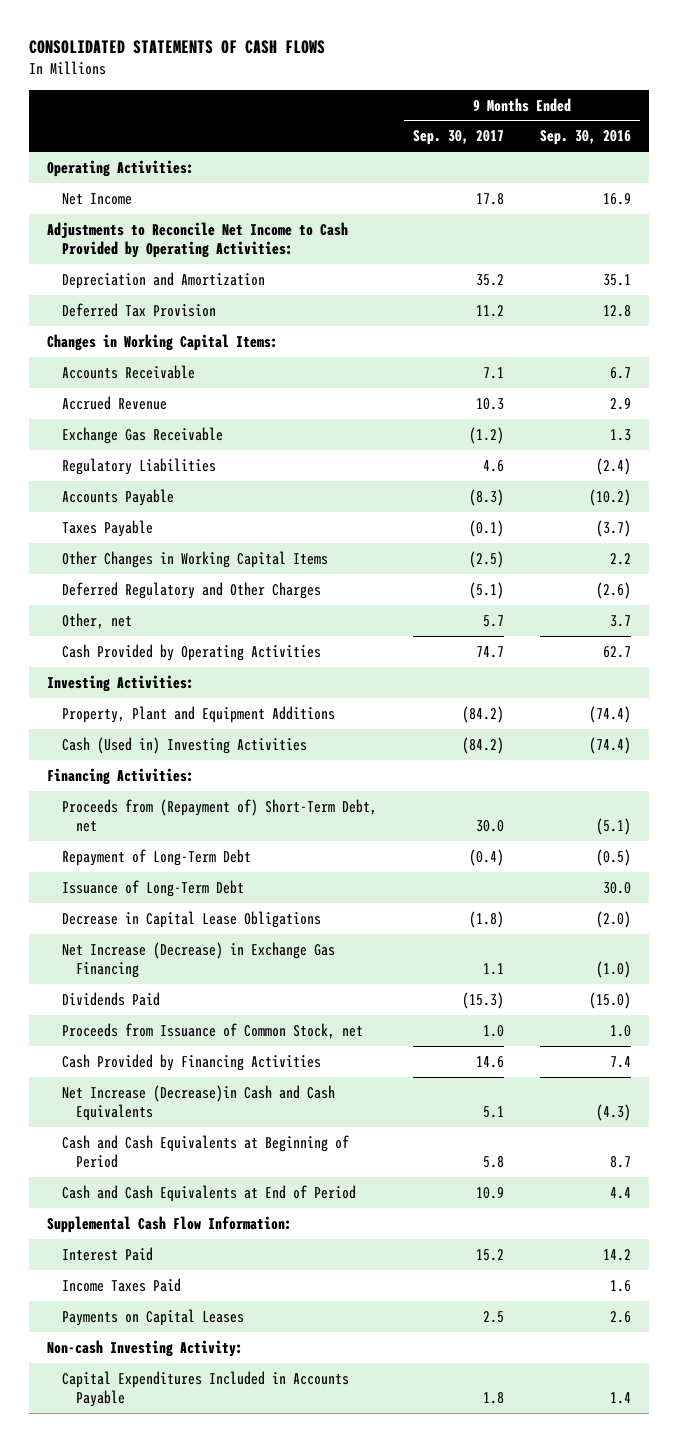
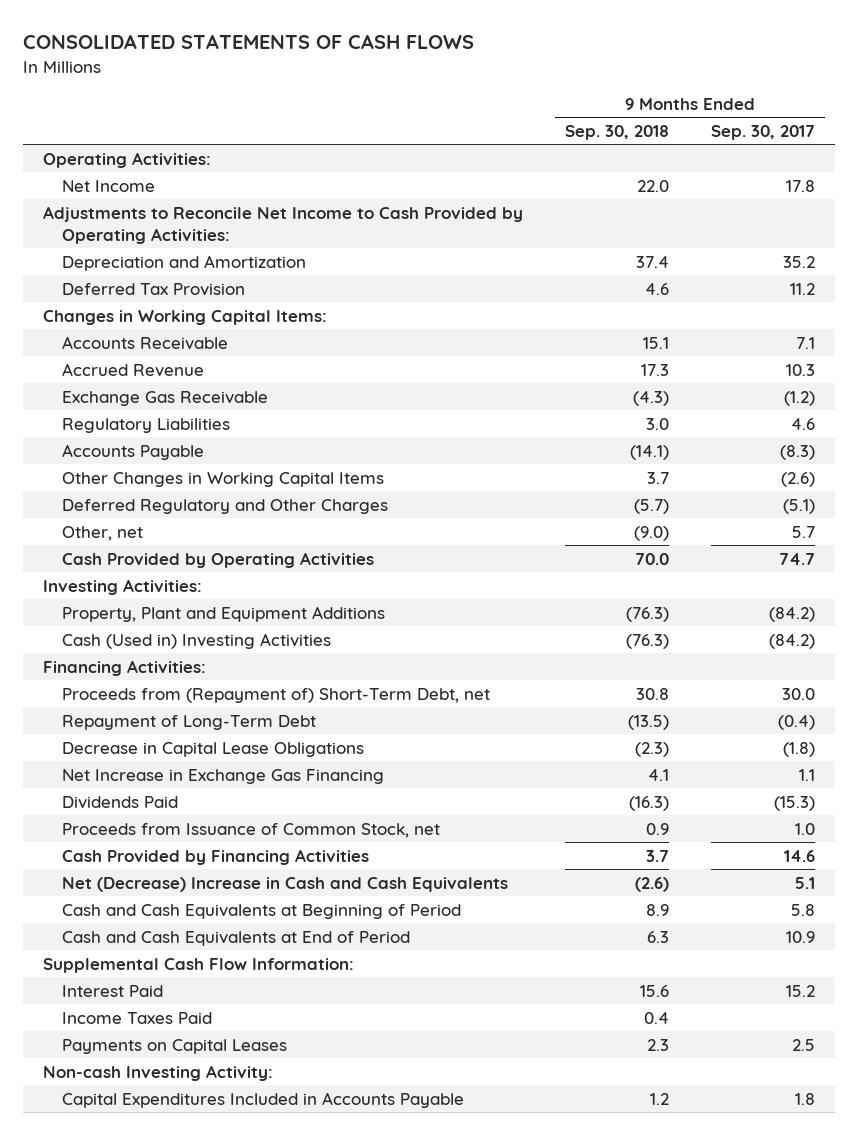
[540,130,632,146] Sep. 30, 2016 -> none
none -> [564,124,669,140] Sep. 30, 2018
[61,519,153,537] Taxes Payable -> none
[468,550,504,568] (2.5) -> [780,471,815,487] (2.6)
[61,879,244,897] Issuance of Long-Term Debt -> none
[61,941,335,979] Net Increase (Decrease) in Exchange Gas Financing -> [62,768,385,784] Net Increase in Exchange Gas Financing
[61,1084,335,1122] Net Increase (Decrease)in Cash and Cash Equivalents -> [62,876,509,892] Net (Decrease) Increase in Cash and Cash Equivalents

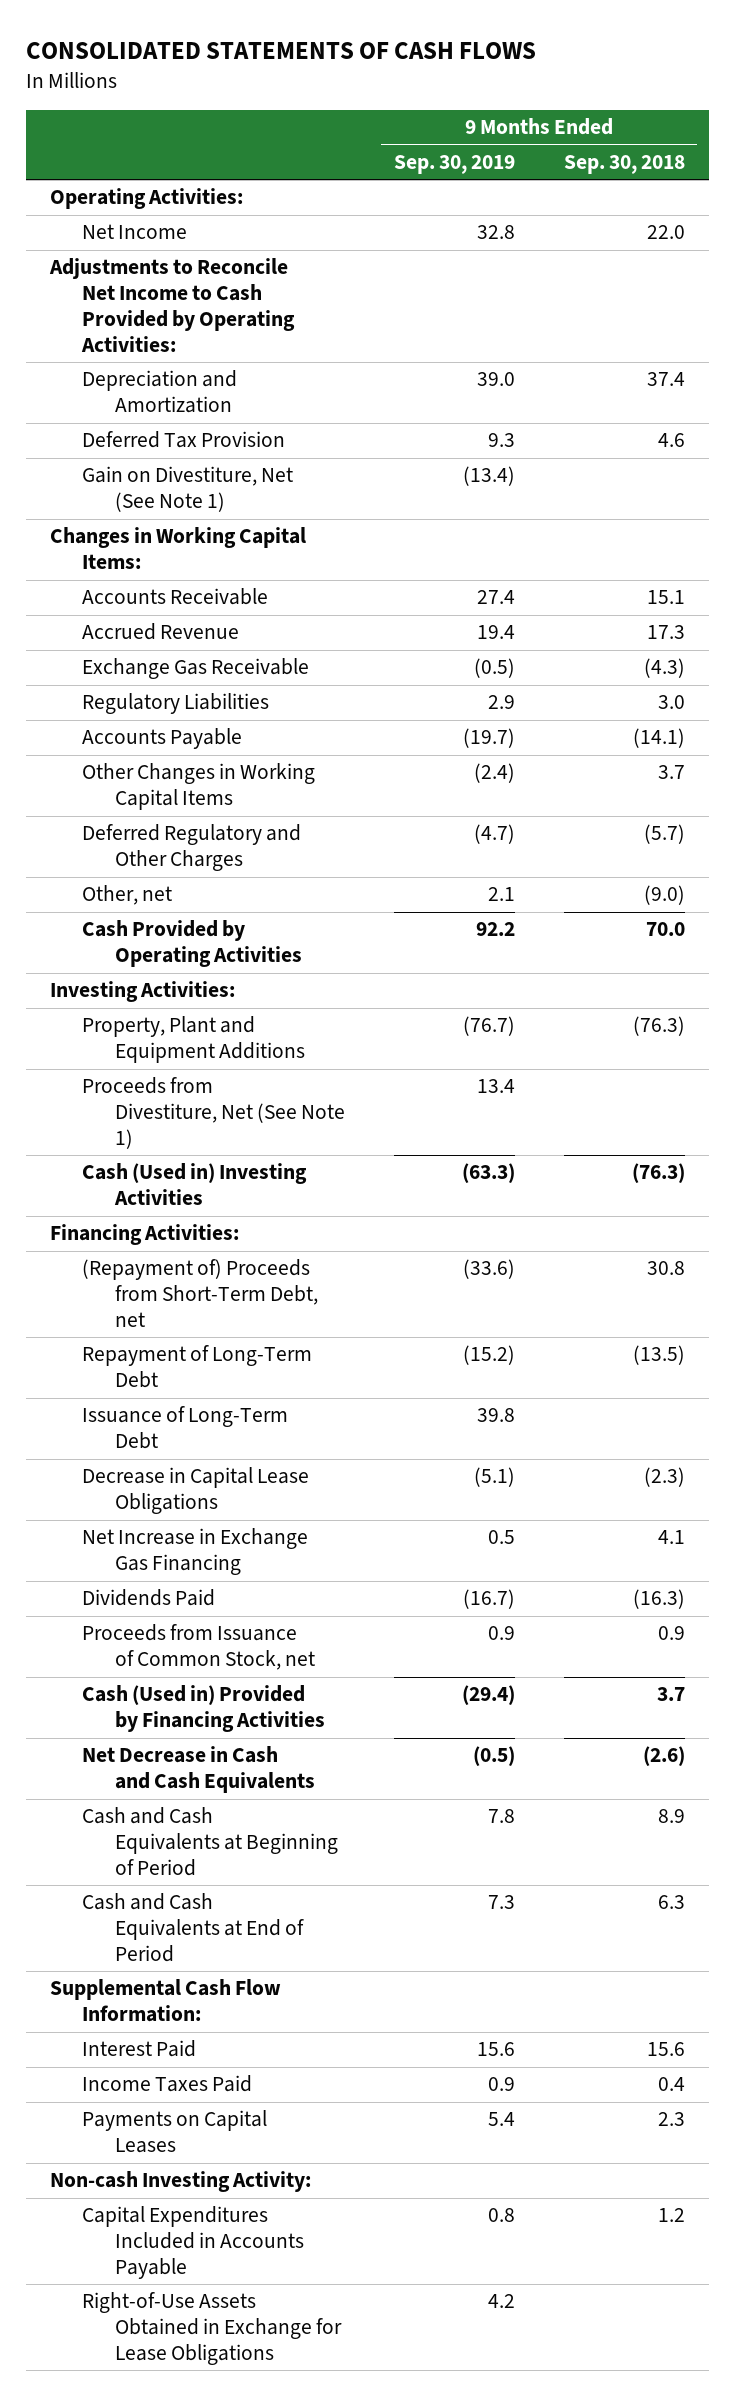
[710,124,815,140] Sep. 30, 2017 -> none
none -> [393,154,515,174] Sep. 30, 2019
none -> [82,466,294,513] Gain on Divestiture, Net (See Note 1)
none -> [82,1077,345,1150] Proceeds from Divestiture, Net (See Note 1)
[62,687,491,703] Proceeds from (Repayment of) Short-Term Debt, net -> [82,1259,318,1328] (Repayment of) Proceeds from Short-Term Debt, net
none -> [82,1406,289,1450] Issuance of Long-Term Debt
[62,848,370,865] Cash Provided by Financing Activities -> [82,1685,325,1733] Cash (Used in) Provided by Financing Activities
[62,876,509,892] Net (Decrease) Increase in Cash and Cash Equivalents -> [82,1746,315,1794] Net Decrease in Cash and Cash Equivalents
none -> [82,2292,342,2366] Right-of-Use Assets Obtained in Exchange for Lease Obligations

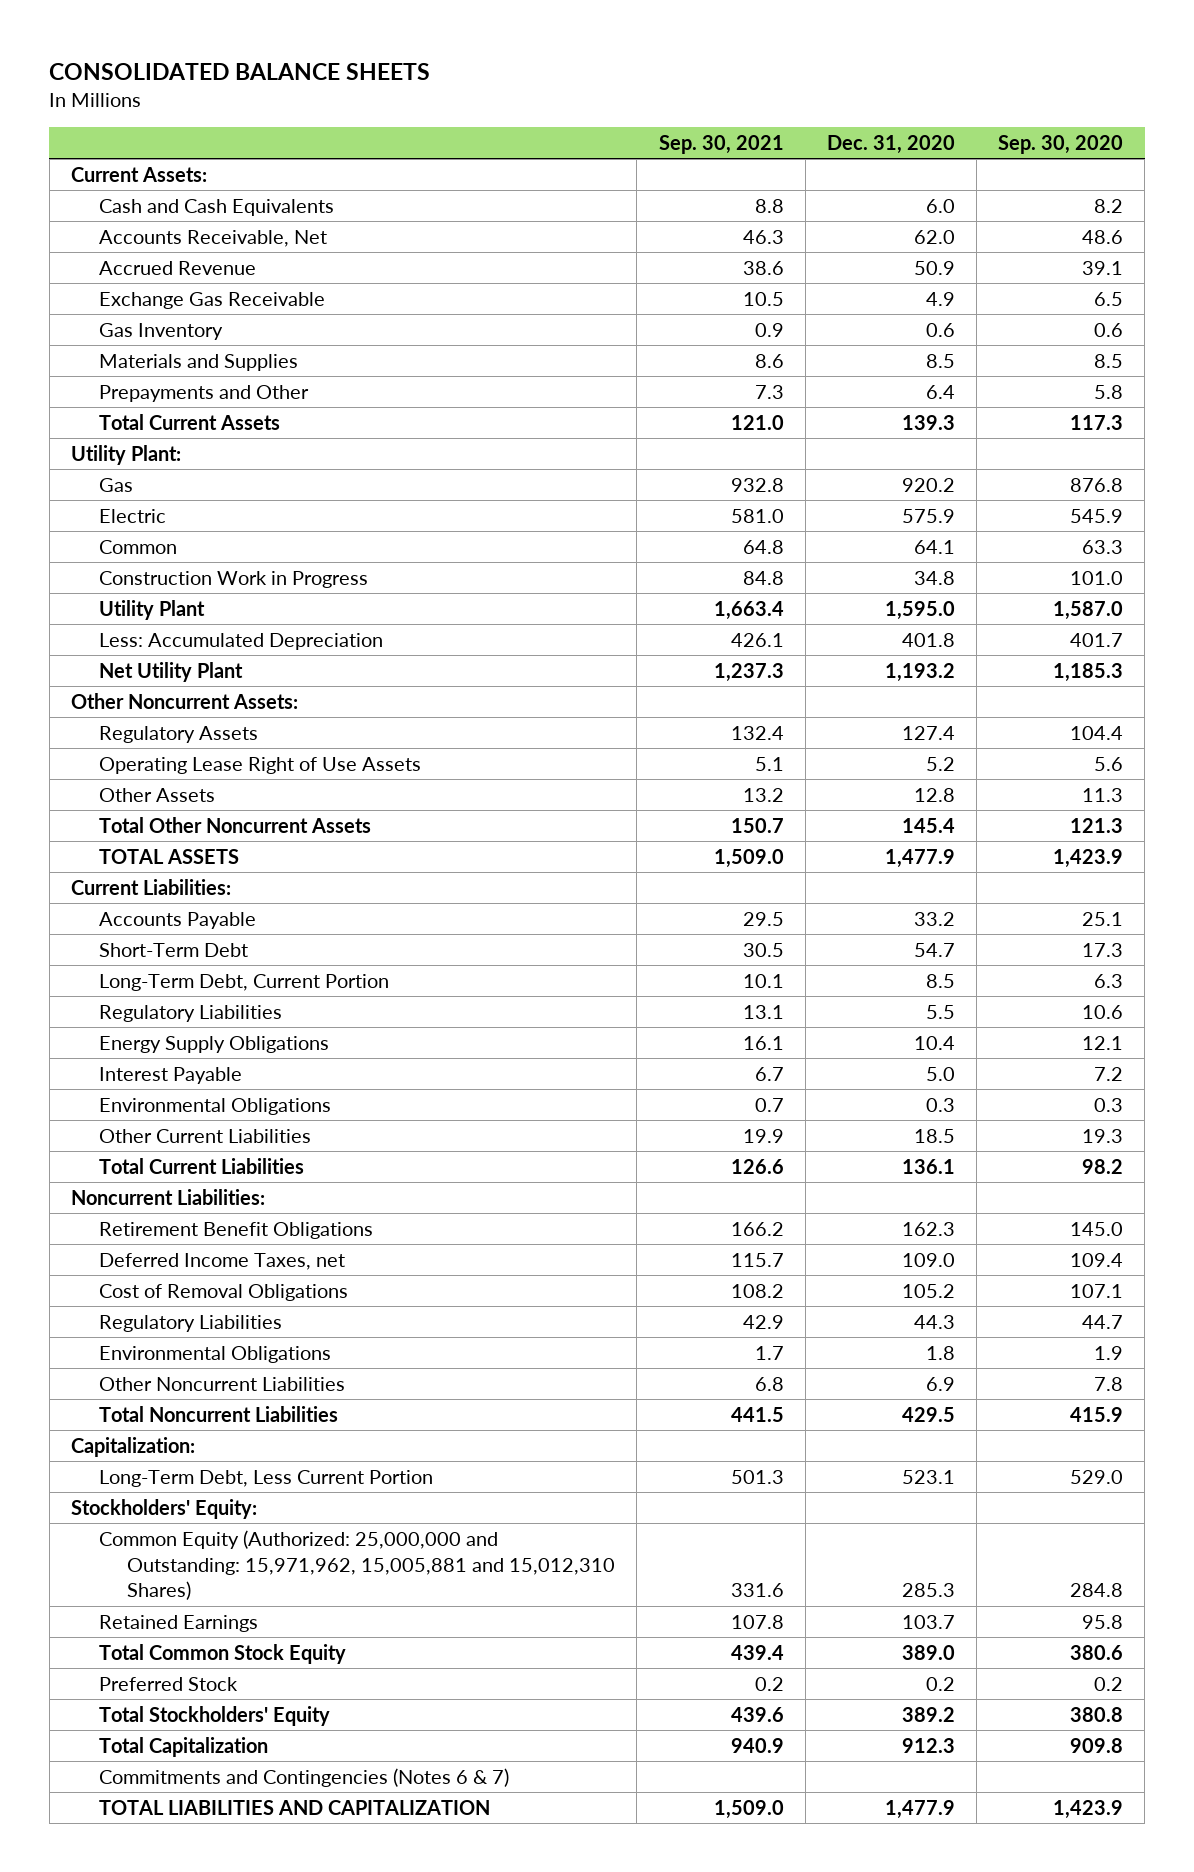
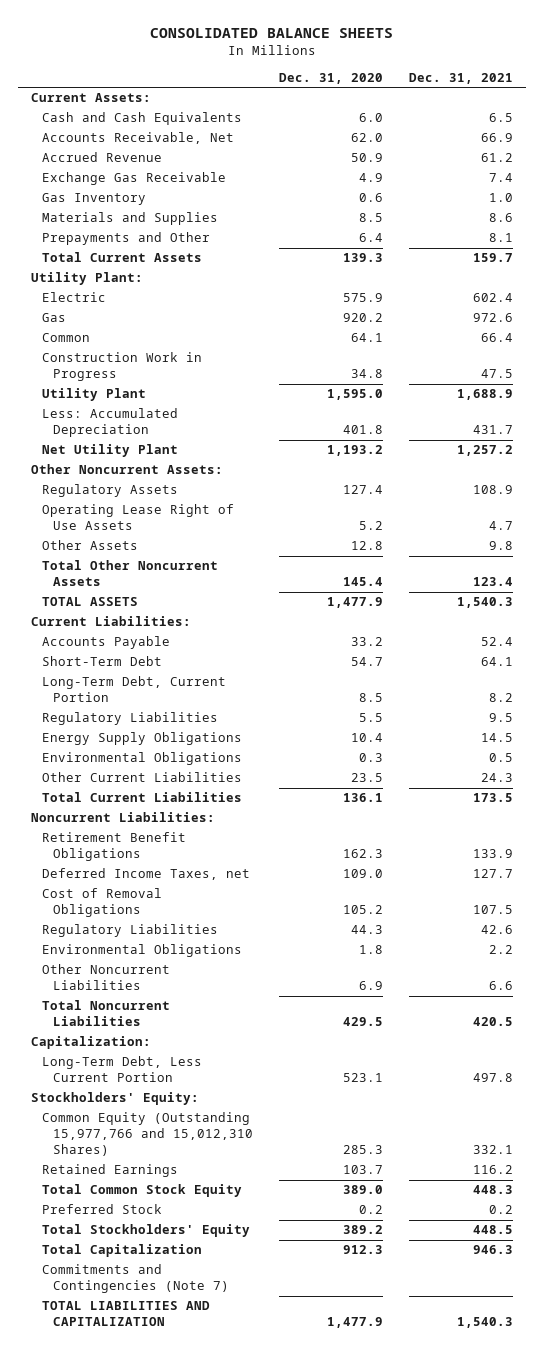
[658,134,784,154] Sep. 30, 2021 -> none
[998,134,1124,154] Sep. 30, 2020 -> none
none -> [408,72,513,84] Dec. 31, 2021
[99,477,134,492] Gas -> [42,313,67,323] Gas
[99,1066,243,1084] Interest Payable -> none
[913,1128,955,1143] 18.5 -> [350,773,383,783] 23.5
[99,1529,616,1601] Common Equity (Authorized: 25,000,000 and Outstanding: 15,971,962, 15,005,881 and 15,012,310 Shares) -> [42,1112,254,1157] Common Equity (Outstanding 15,977,766 and 15,012,310 Shares)
[99,1767,510,1787] Commitments and Contingencies (Notes 6 & 7) -> [42,1264,230,1294] Commitments and Contingencies (Note 7)

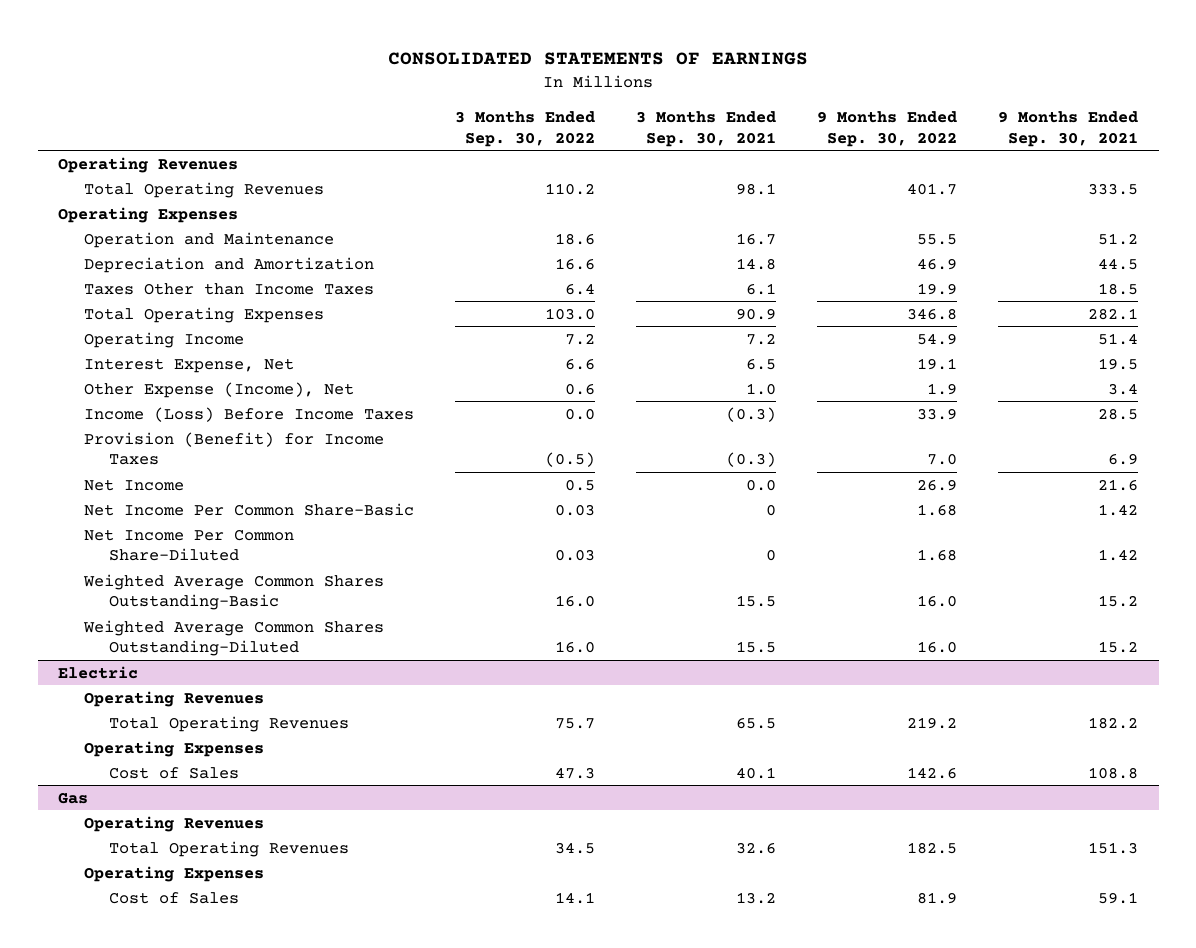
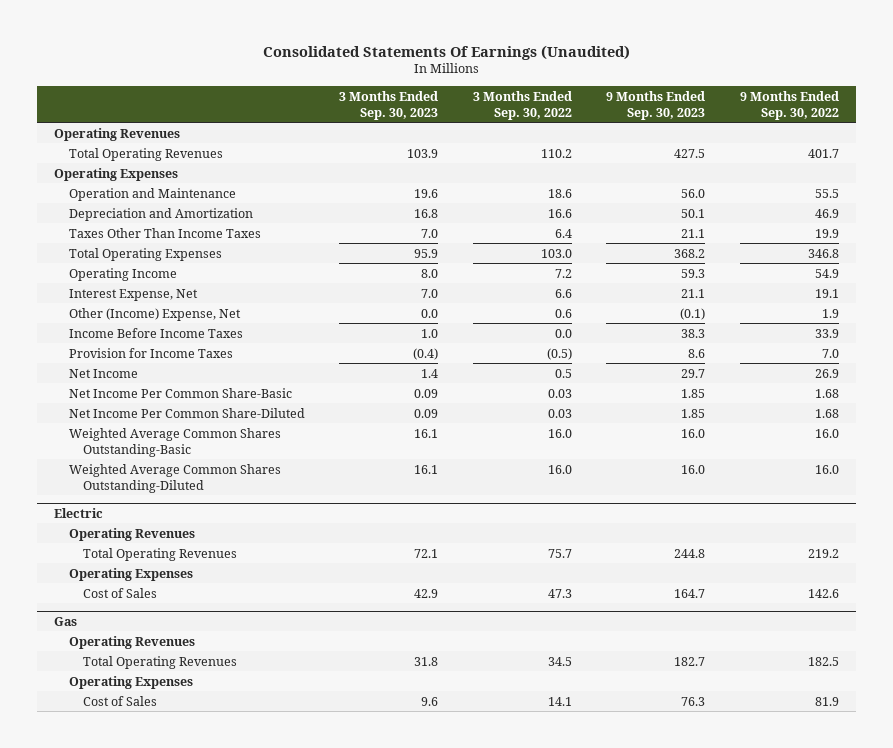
[388,52,809,66] CONSOLIDATED STATEMENTS OF EARNINGS -> [262,44,630,60] Consolidated Statements Of Earnings (Unaudited)
[635,111,776,147] 3 Months Ended Sep. 30, 2021 -> none
[998,111,1139,147] 9 Months Ended Sep. 30, 2021 -> none
none -> [339,90,439,120] 3 Months Ended Sep. 30, 2023
none -> [606,90,706,120] 9 Months Ended Sep. 30, 2023
[83,282,374,295] Taxes Other than Income Taxes -> [68,227,261,238] Taxes Other Than Income Taxes
[83,381,354,398] Other Expense (Income), Net -> [68,307,241,321] Other (Income) Expense, Net
[83,406,414,422] Income (Loss) Before Income Taxes -> [68,327,243,338] Income Before Income Taxes
[83,431,384,466] Provision (Benefit) for Income Taxes -> [68,347,233,358] Provision for Income Taxes

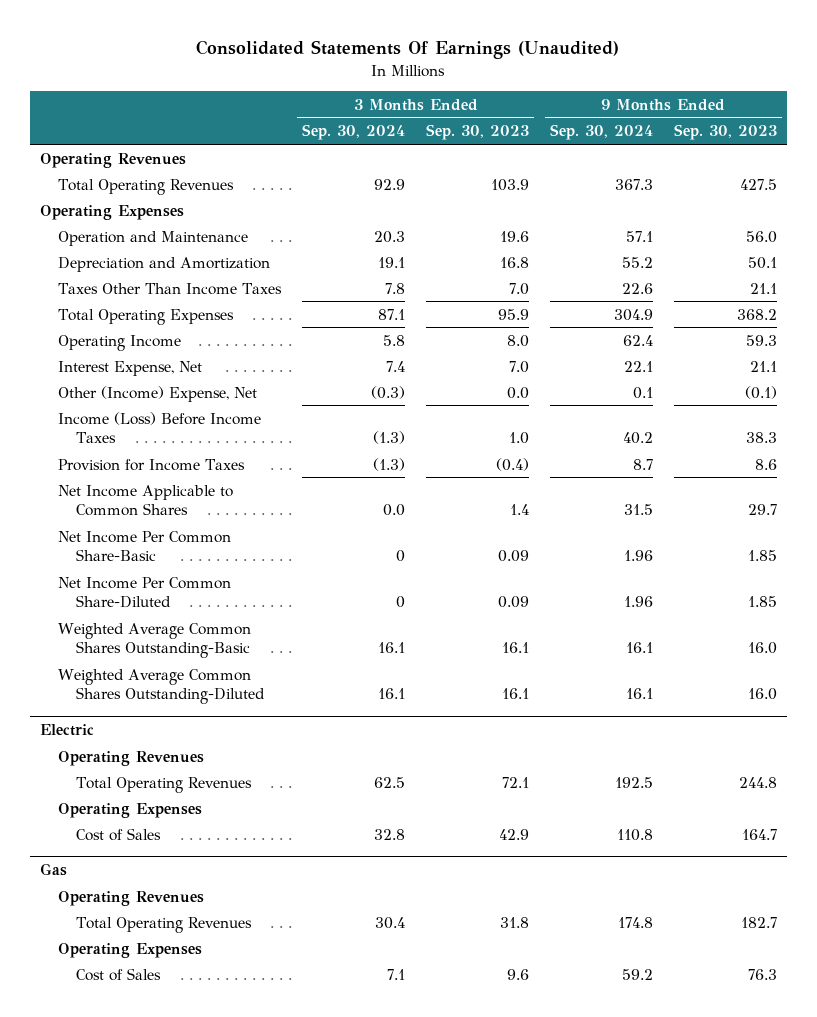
[472,90,572,120] 3 Months Ended Sep. 30, 2022 -> none
[739,90,839,120] 9 Months Ended Sep. 30, 2022 -> none
none -> [302,124,406,141] Sep. 30, 2024
none -> [549,124,653,141] Sep. 30, 2024
[68,327,243,338] Income Before Income Taxes -> [58,411,262,444] Income (Loss) Before Income Taxes
[68,368,138,378] Net Income -> [58,484,234,517] Net Income Applicable to Common Shares

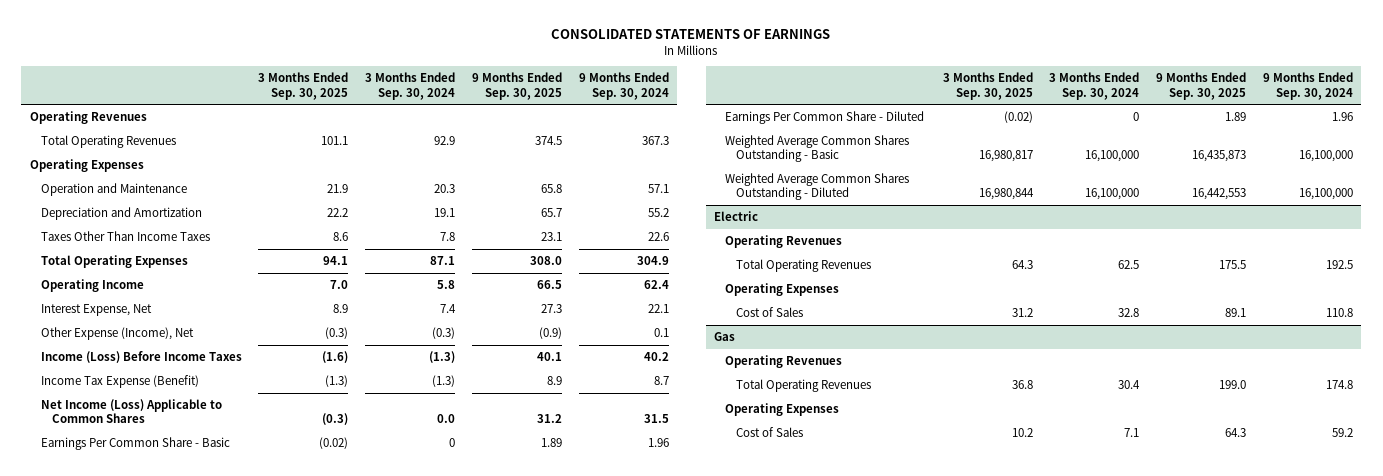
[196,40,620,60] Consolidated Statements Of Earnings (Unaudited) -> [551,29,831,40] CONSOLIDATED STATEMENTS OF EARNINGS
[425,124,529,141] Sep. 30, 2023 -> none
[673,124,777,141] Sep. 30, 2023 -> none
none -> [258,72,349,100] 3 Months Ended Sep. 30, 2025
none -> [471,72,562,100] 9 Months Ended Sep. 30, 2025
[58,385,258,402] Other (Income) Expense, Net -> [40,326,194,340] Other Expense (Income), Net
[58,458,246,471] Provision for Income Taxes -> [40,374,199,388] Income Tax Expense (Benefit)
[58,484,234,517] Net Income Applicable to Common Shares -> [40,398,222,424] Net Income (Loss) Applicable to Common Shares
[58,530,232,562] Net Income Per Common Share-Basic -> [40,436,230,450] Earnings Per Common Share - Basic
[58,576,232,609] Net Income Per Common Share-Diluted -> [725,110,925,124] Earnings Per Common Share - Diluted
[58,622,252,659] Weighted Average Common Shares Outstanding-Basic -> [725,134,910,163] Weighted Average Common Shares Outstanding - Basic
[378,642,406,654] 16.1 -> [1085,150,1140,163] 16,100,000
[625,642,653,654] 16.1 -> [1298,150,1353,163] 16,100,000
[58,668,266,705] Weighted Average Common Shares Outstanding-Diluted -> [725,172,910,201] Weighted Average Common Shares Outstanding - Diluted
[378,688,406,700] 16.1 -> [1085,188,1140,201] 16,100,000
[625,688,653,700] 16.1 -> [1298,188,1353,201] 16,100,000

